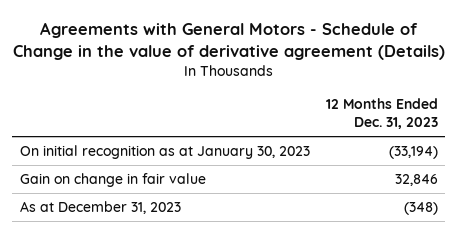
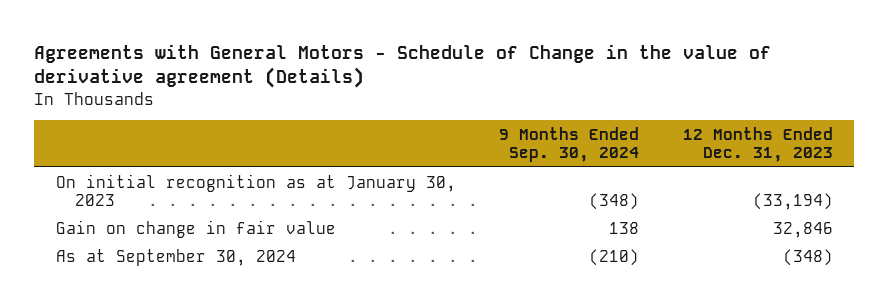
none -> [499,126,640,163] 9 Months Ended Sep. 30, 2024
[20,200,182,214] As at December 31, 2023 -> [55,248,296,266] As at September 30, 2024

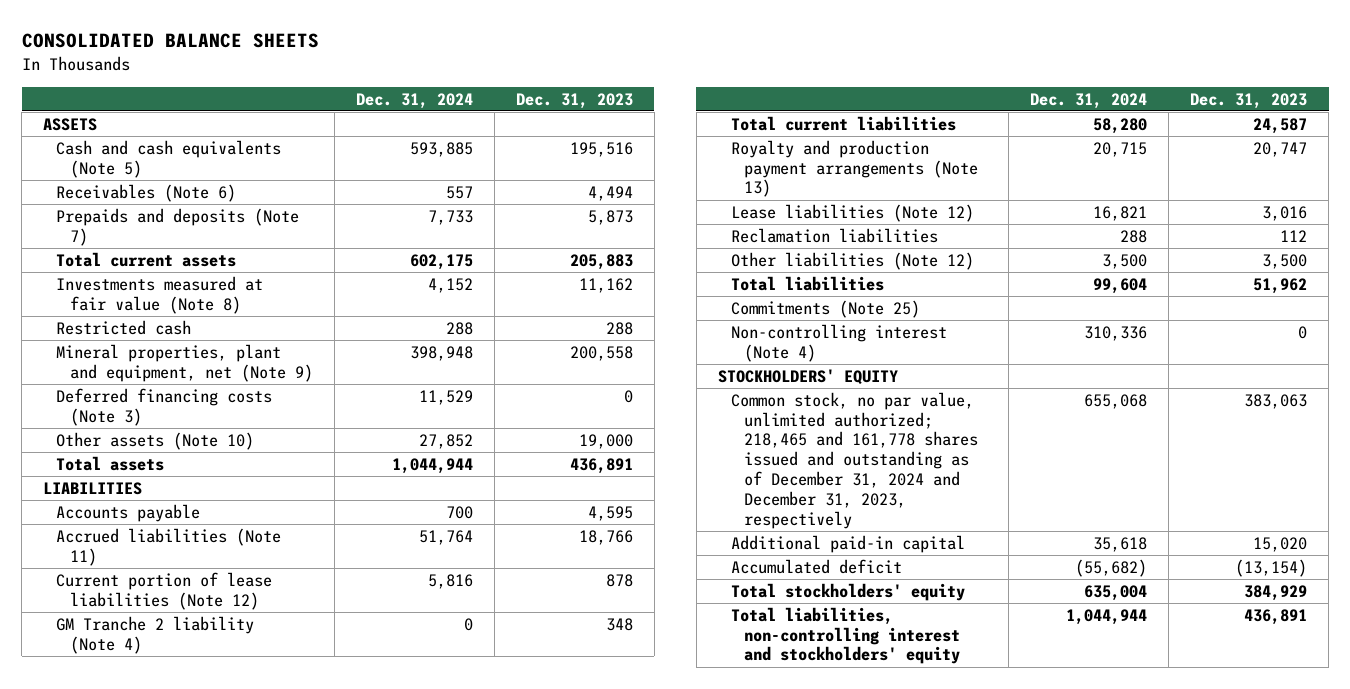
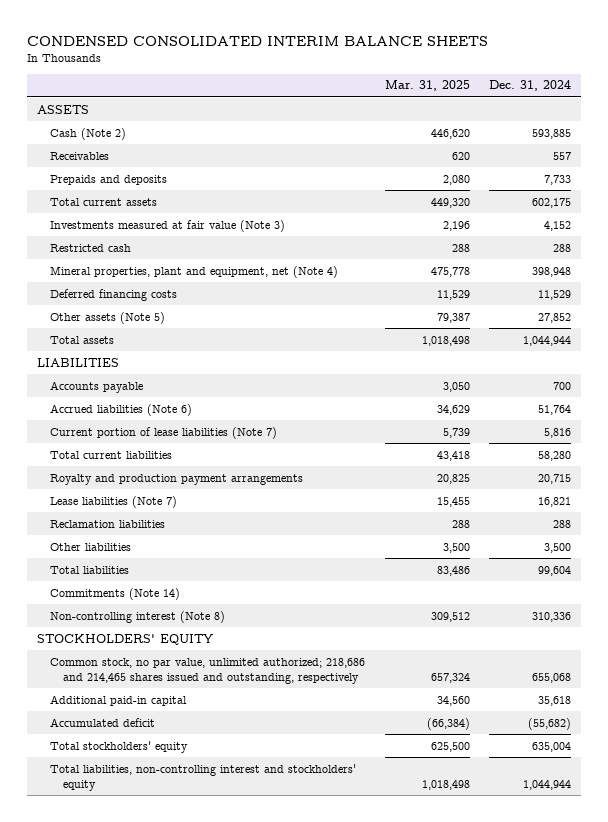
[21,33,319,49] CONSOLIDATED BALANCE SHEETS -> [26,35,488,46] CONDENSED CONSOLIDATED INTERIM BALANCE SHEETS
[515,92,633,109] Dec. 31, 2023 -> none
none -> [384,80,470,92] Mar. 31, 2025
[56,139,282,178] Cash and cash equivalents (Note 5) -> [49,127,126,140] Cash (Note 2)
[56,183,237,202] Receivables (Note 6) -> [49,151,109,160] Receivables
[56,207,300,246] Prepaids and deposits (Note 7) -> [49,174,167,185] Prepaids and deposits
[56,275,264,314] Investments measured at fair value (Note 8) -> [49,219,285,232] Investments measured at fair value (Note 3)
[56,343,313,382] Mineral properties, plant and equipment, net (Note 9) -> [49,265,338,278] Mineral properties, plant and equipment, net (Note 4)
[56,387,273,426] Deferred financing costs (Note 3) -> [49,288,177,301] Deferred financing costs
[56,431,255,450] Other assets (Note 10) -> [49,311,165,324] Other assets (Note 5)
[56,615,255,654] GM Tranche 2 liability (Note 4) -> none
[56,527,282,566] Accrued liabilities (Note 11) -> [49,403,192,416] Accrued liabilities (Note 6)
[56,571,273,610] Current portion of lease liabilities (Note 12) -> [49,426,277,439] Current portion of lease liabilities (Note 7)
[730,139,979,198] Royalty and production payment arrangements (Note 13) -> [49,473,303,485] Royalty and production payment arrangements
[730,203,974,222] Lease liabilities (Note 12) -> [49,495,177,508] Lease liabilities (Note 7)
[730,251,974,270] Other liabilities (Note 12) -> [49,542,131,551] Other liabilities
[730,299,920,318] Commitments (Note 25) -> [49,587,180,600] Commitments (Note 14)
[730,323,947,362] Non-controlling interest (Note 4) -> [49,610,225,623] Non-controlling interest (Note 8)
[730,391,979,529] Common stock, no par value, unlimited authorized; 218,465 and 161,778 shares issued and outstanding as of December 31, 2024 and December 31, 2023, respectively -> [49,657,365,684] Common stock, no par value, unlimited authorized; 218,686 and 214,465 shares issued and outstanding, respectively

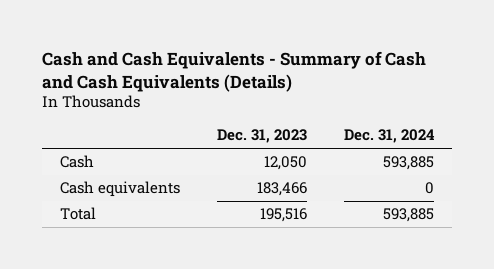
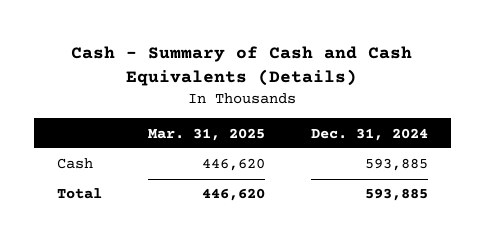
[41,50,426,92] Cash and Cash Equivalents - Summary of Cash and Cash Equivalents (Details) -> [71,45,413,86] Cash - Summary of Cash and Cash Equivalents (Details)
[216,129,307,144] Dec. 31, 2023 -> none
none -> [147,127,265,141] Mar. 31, 2025
[60,181,181,198] Cash equivalents -> none

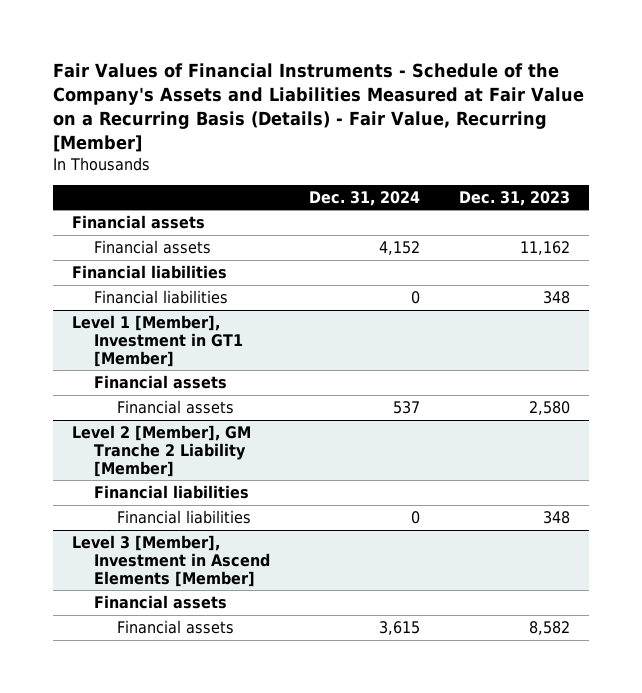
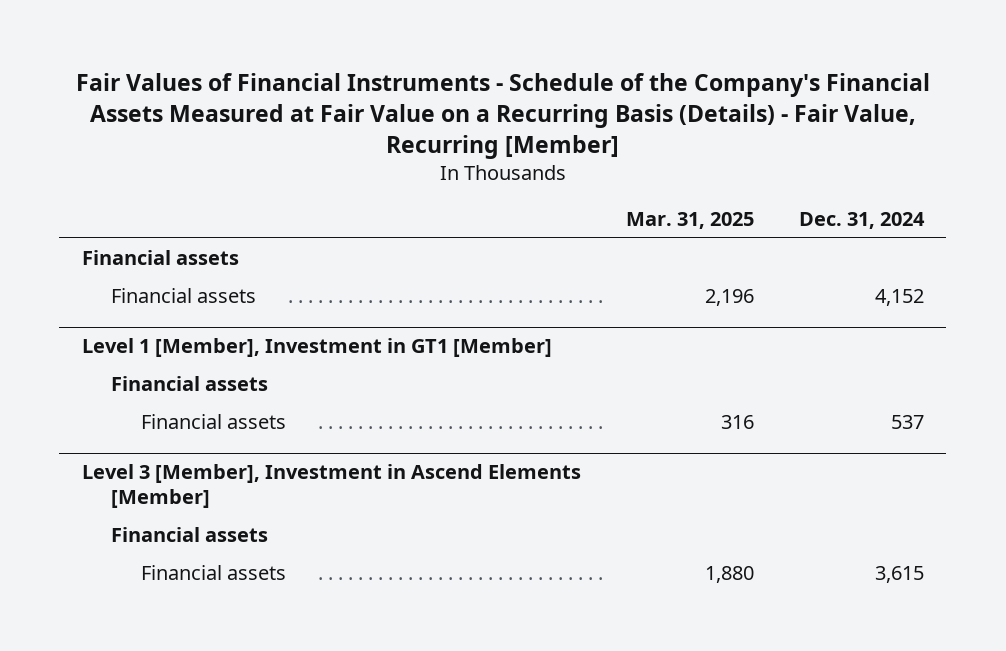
[52,62,584,152] Fair Values of Financial Instruments - Schedule of the Company's Assets and Liabilities Measured at Fair Value on a Recurring Basis (Details) - Fair Value, Recurring [Member] -> [75,72,930,159] Fair Values of Financial Instruments - Schedule of the Company's Financial Assets Measured at Fair Value on a Recurring Basis (Details) - Fair Value, Recurring [Member]
[459,190,571,206] Dec. 31, 2023 -> none
none -> [625,212,754,230] Mar. 31, 2025
[72,264,228,279] Financial liabilities -> none
[94,289,229,304] Financial liabilities -> none
[72,424,252,477] Level 2 [Member], GM Tranche 2 Liability [Member] -> none
[94,484,250,499] Financial liabilities -> none
[116,509,251,524] Financial liabilities -> none

